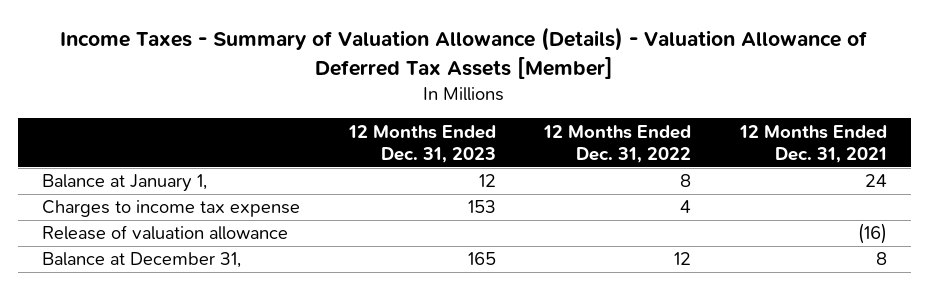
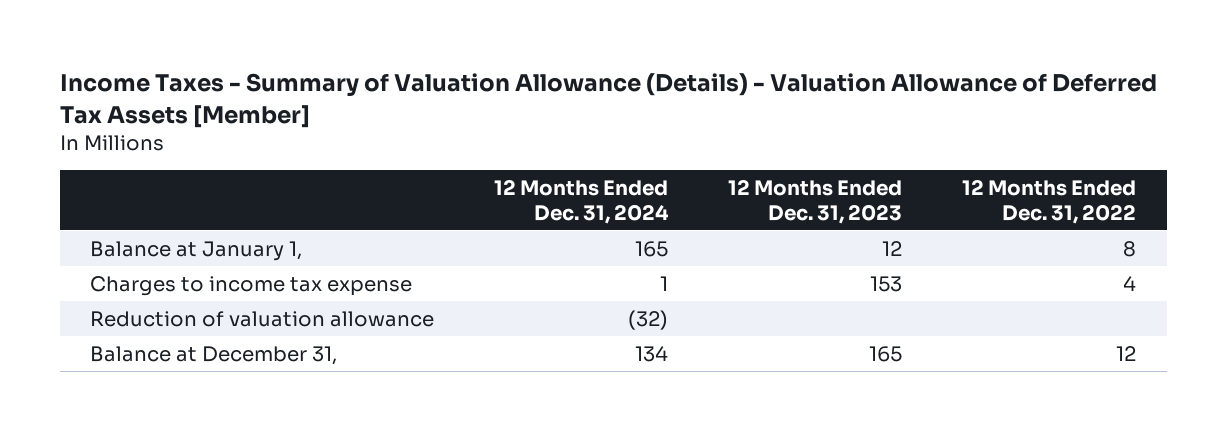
[738,124,887,163] 12 Months Ended Dec. 31, 2021 -> none
none -> [494,178,670,224] 12 Months Ended Dec. 31, 2024
[42,225,289,241] Release of valuation allowance -> [89,310,434,327] Reduction of valuation allowance

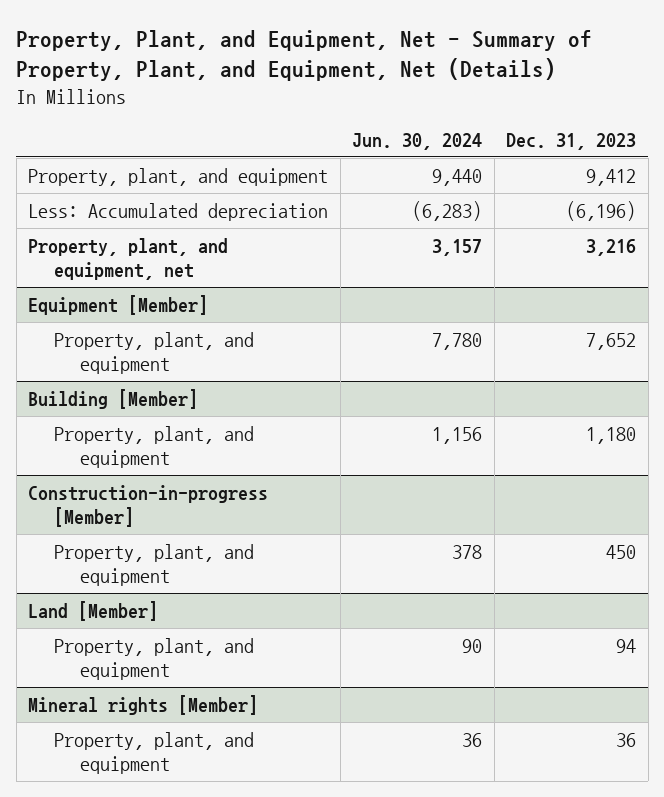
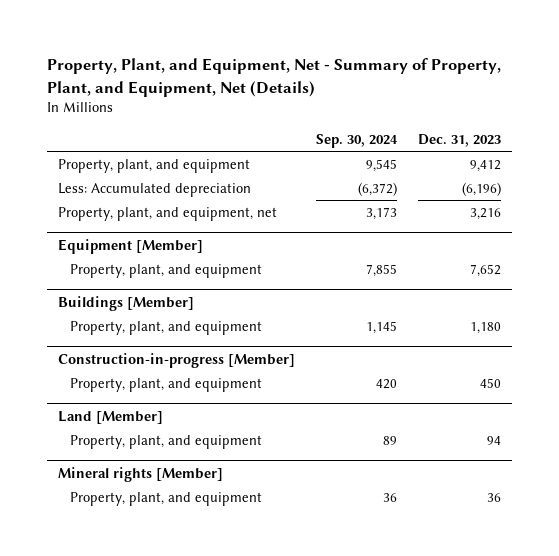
[352,132,483,150] Jun. 30, 2024 -> none
none -> [316,133,399,148] Sep. 30, 2024
[28,388,199,409] Building [Member] -> [57,295,194,311] Buildings [Member]

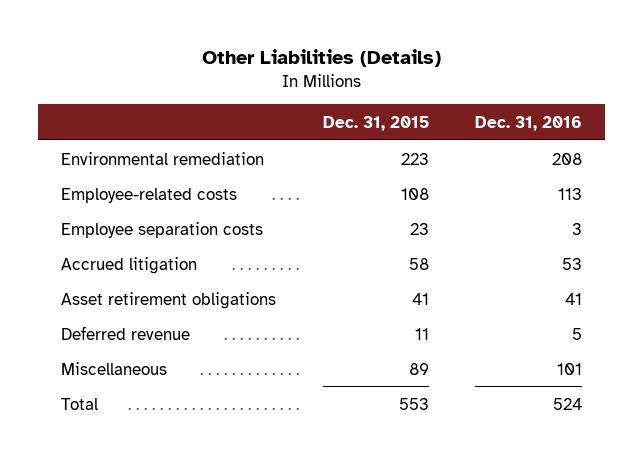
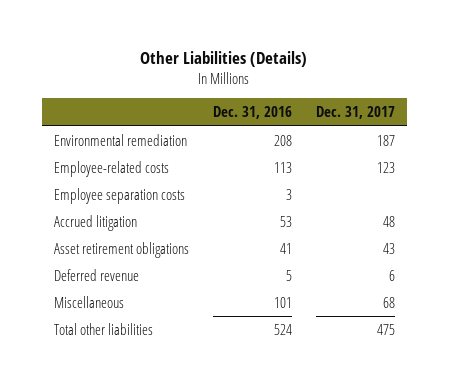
[322,115,429,131] Dec. 31, 2015 -> none
none -> [315,106,395,120] Dec. 31, 2017
[60,397,98,410] Total -> [53,322,153,335] Total other liabilities

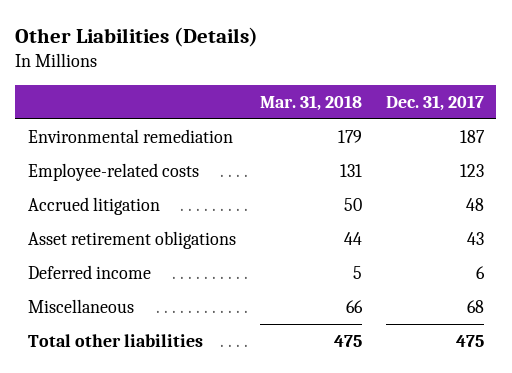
[212,106,292,120] Dec. 31, 2016 -> none
none -> [259,95,362,112] Mar. 31, 2018
[53,187,185,204] Employee separation costs -> none
[53,268,139,281] Deferred revenue -> [27,264,151,279] Deferred income

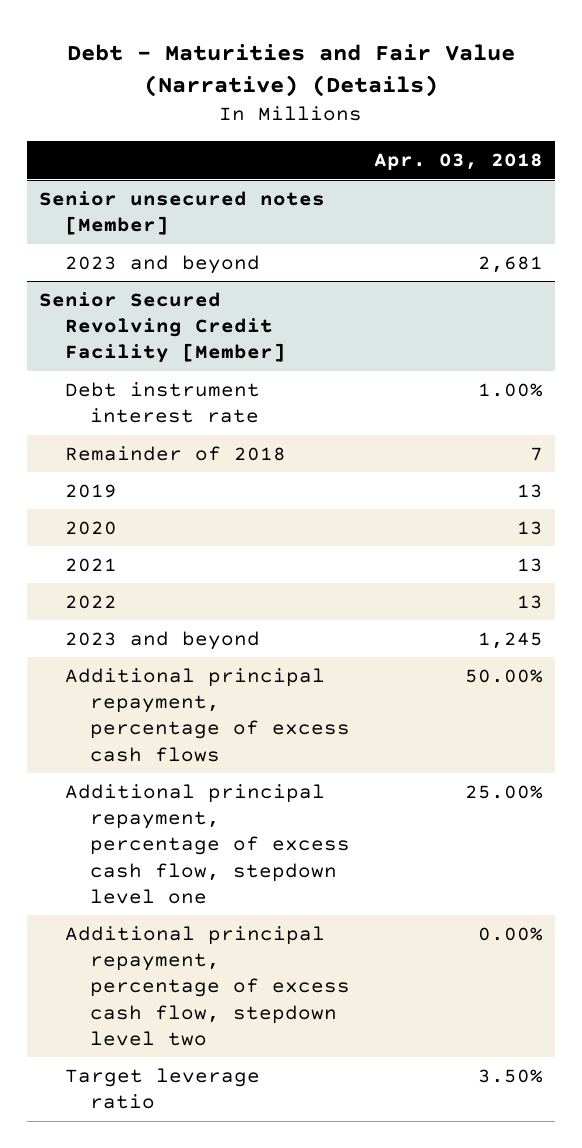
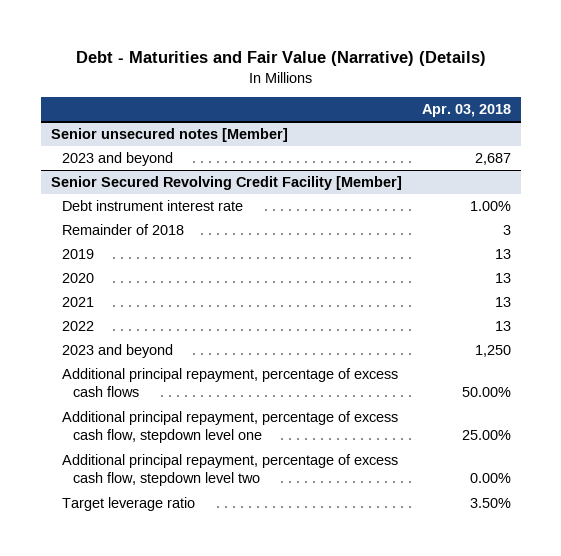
[477,255,543,273] 2,681 -> [474,153,511,166] 2,687
[529,446,543,461] 7 -> [502,225,511,236] 3
[477,631,543,649] 1,245 -> [474,345,511,358] 1,250

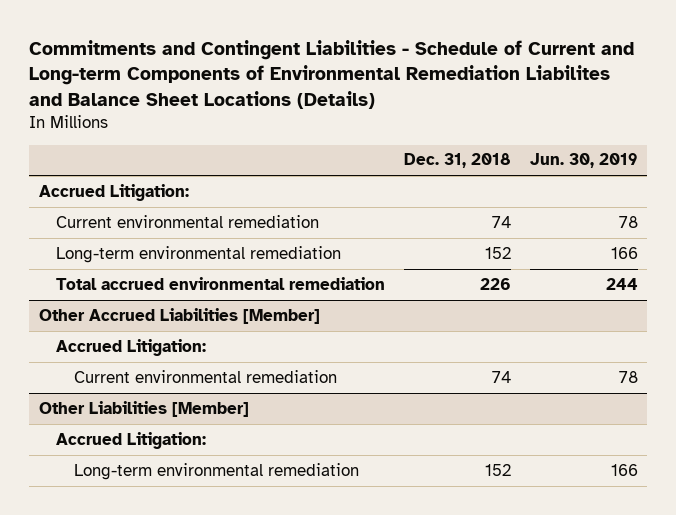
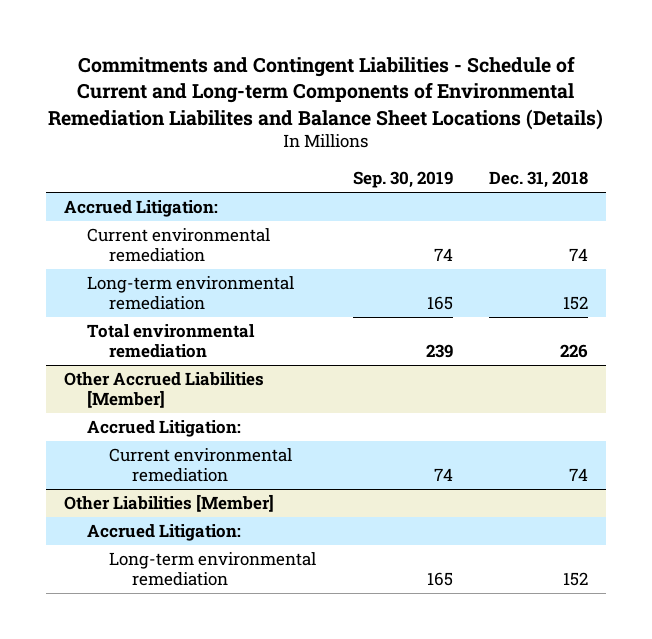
[529,153,638,169] Jun. 30, 2019 -> none
none -> [352,171,453,189] Sep. 30, 2019
[56,276,386,290] Total accrued environmental remediation -> [86,324,255,358] Total environmental remediation

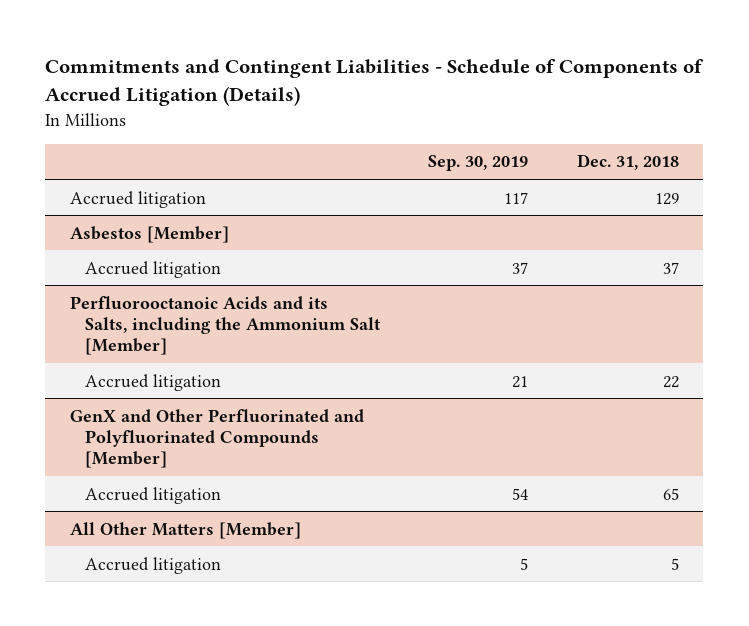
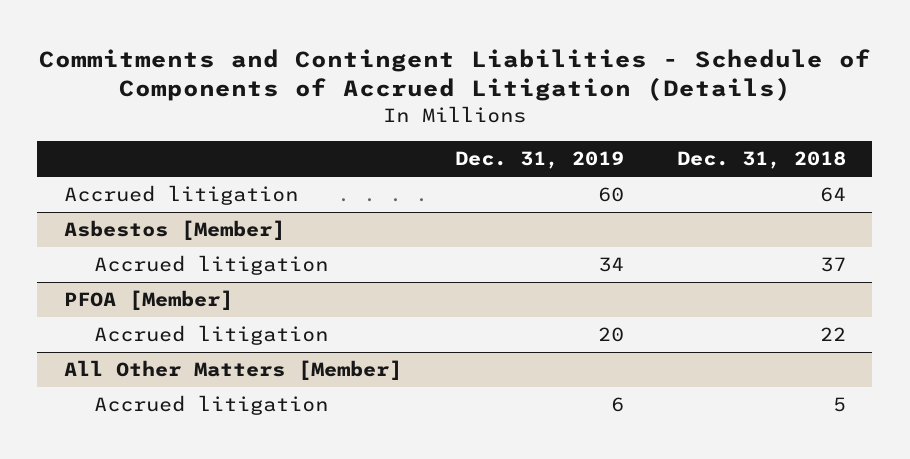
[428,155,529,172] Sep. 30, 2019 -> none
none -> [454,151,624,170] Dec. 31, 2019
[654,192,679,205] 129 -> [819,187,846,203] 64
[69,295,381,356] Perfluorooctanoic Acids and its Salts, including the Ammonium Salt [Member] -> [63,290,233,311] PFOA [Member]
[69,408,364,469] GenX and Other Perfluorinated and Polyfluorinated Compounds [Member] -> none
[84,486,221,504] Accrued litigation -> none

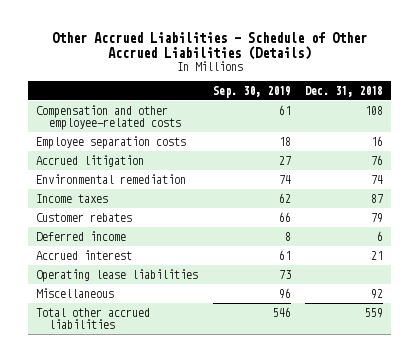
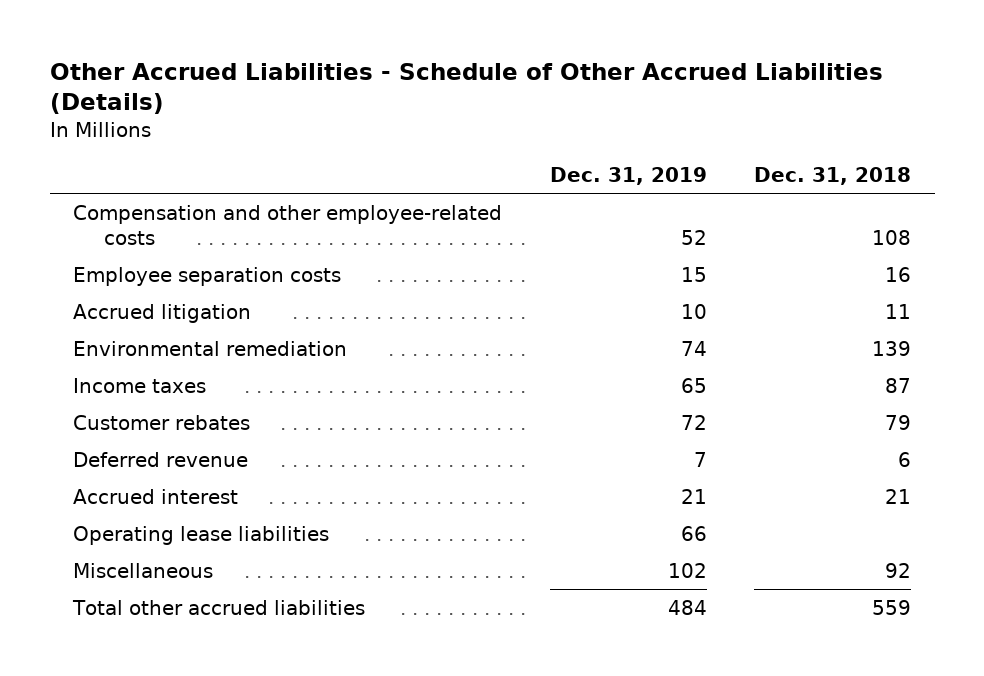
[212,85,291,98] Sep. 30, 2019 -> none
none -> [549,166,707,185] Dec. 31, 2019
[371,154,384,165] 76 -> [885,303,912,319] 11
[371,174,384,184] 74 -> [872,340,912,356] 139
[35,230,126,241] Deferred income -> [73,451,249,467] Deferred revenue

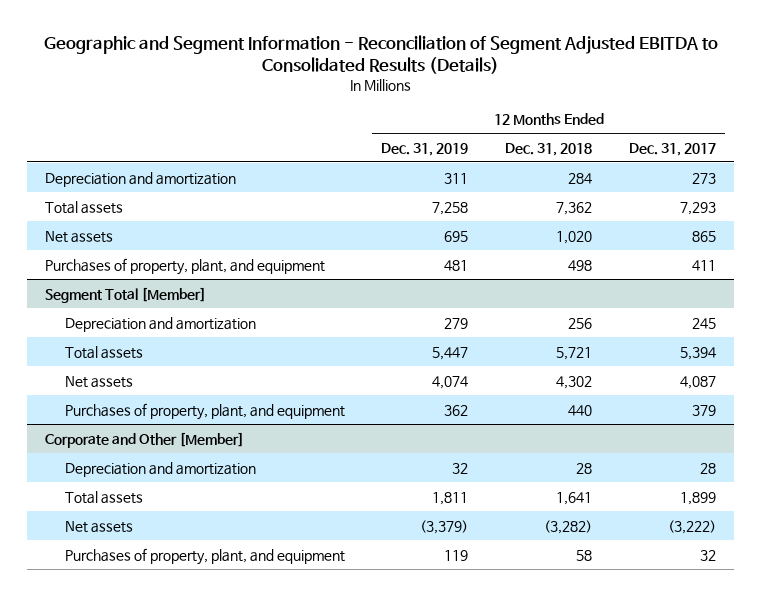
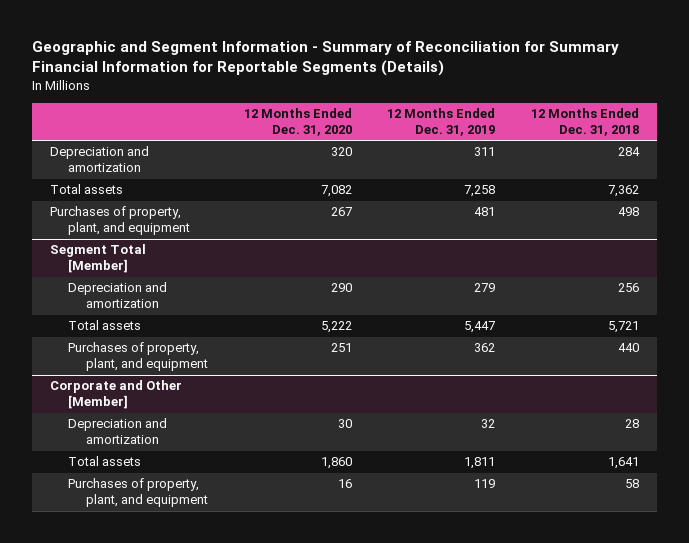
[43,34,718,74] Geographic and Segment Information - Reconciliation of Segment Adjusted EBITDA to Consolidated Results (Details) -> [31,41,619,77] Geographic and Segment Information - Summary of Reconciliation for Summary Financial Information for Reportable Segments (Details)
[628,142,716,156] Dec. 31, 2017 -> none
none -> [243,108,352,137] 12 Months Ended Dec. 31, 2020
[45,230,114,243] Net assets -> none
[64,375,133,388] Net assets -> none
[64,520,133,533] Net assets -> none

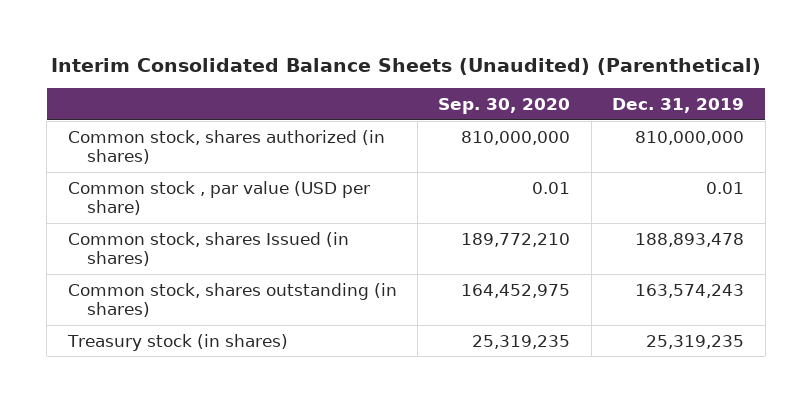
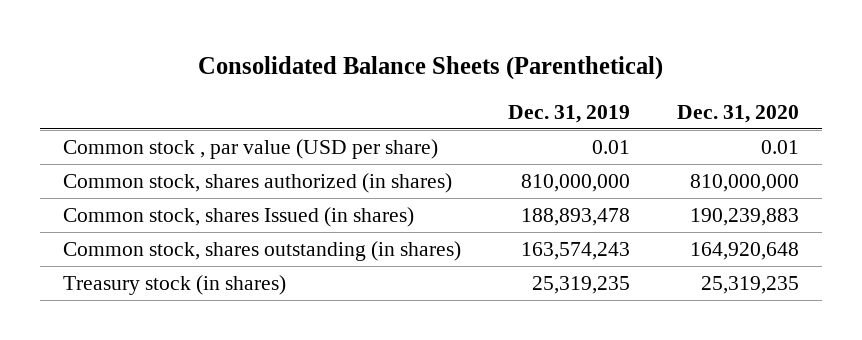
[50,57,761,75] Interim Consolidated Balance Sheets (Unaudited) (Parenthetical) -> [197,55,663,80] Consolidated Balance Sheets (Parenthetical)
[438,97,571,114] Sep. 30, 2020 -> none
none -> [676,104,799,123] Dec. 31, 2020
[67,129,385,164] Common stock, shares authorized (in shares) -> [63,172,453,193] Common stock, shares authorized (in shares)

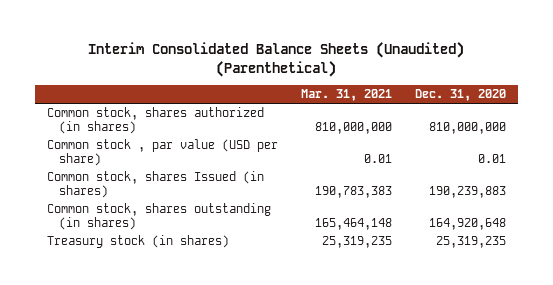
[197,55,663,80] Consolidated Balance Sheets (Parenthetical) -> [88,42,465,77] Interim Consolidated Balance Sheets (Unaudited) (Parenthetical)
[507,104,630,123] Dec. 31, 2019 -> none
none -> [300,89,392,102] Mar. 31, 2021
[63,138,439,159] Common stock , par value (USD per share) -> [46,139,278,167] Common stock , par value (USD per share)

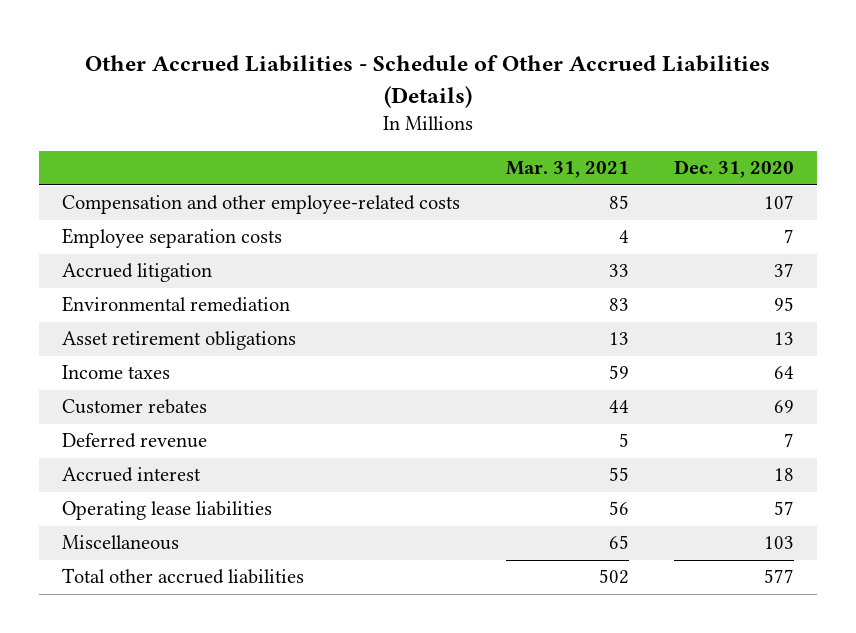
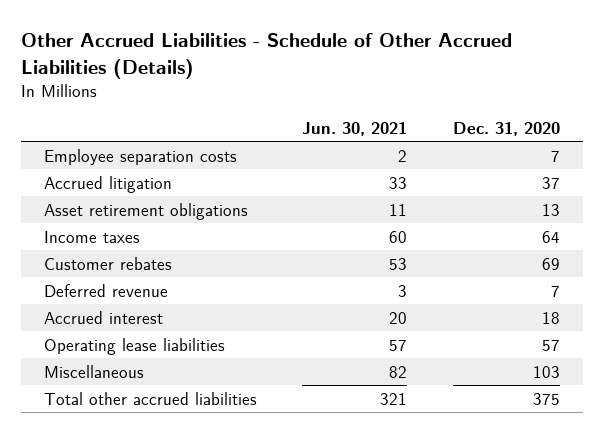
[505,161,629,179] Mar. 31, 2021 -> none
none -> [302,121,408,136] Jun. 30, 2021
[62,195,461,215] Compensation and other employee-related costs -> none
[62,296,291,313] Environmental remediation -> none
[764,569,795,584] 577 -> [532,392,560,405] 375

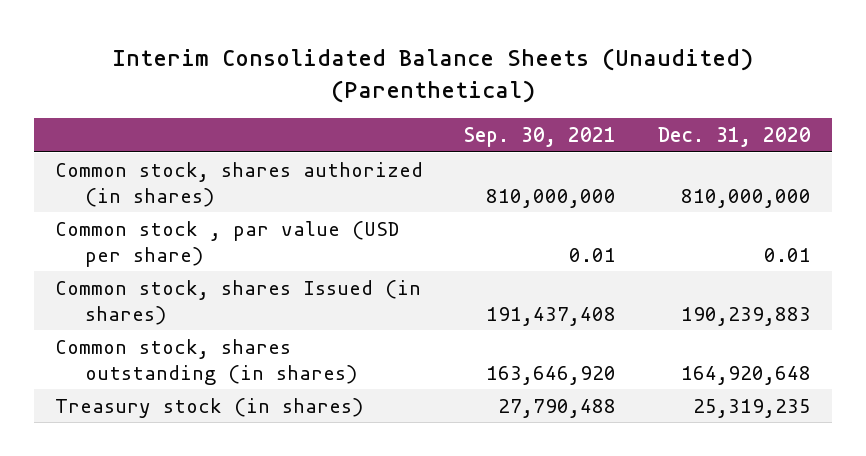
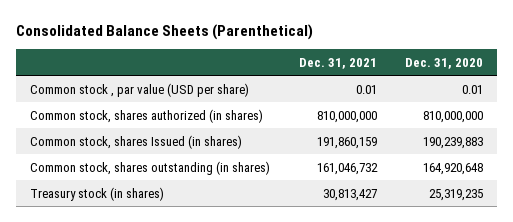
[111,47,753,103] Interim Consolidated Balance Sheets (Unaudited) (Parenthetical) -> [16,24,314,41] Consolidated Balance Sheets (Parenthetical)
[464,126,617,147] Sep. 30, 2021 -> none
none -> [298,57,377,69] Dec. 31, 2021
[54,161,423,207] Common stock, shares authorized (in shares) -> [30,108,264,123] Common stock, shares authorized (in shares)

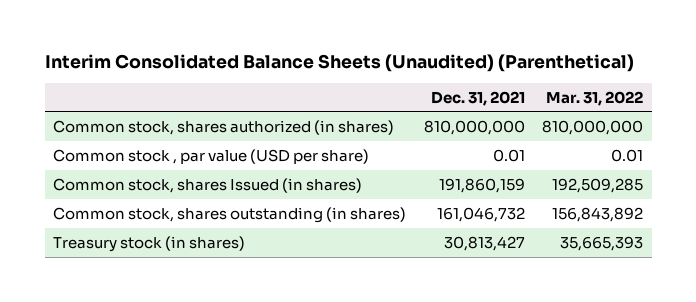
[16,24,314,41] Consolidated Balance Sheets (Parenthetical) -> [44,53,634,72] Interim Consolidated Balance Sheets (Unaudited) (Parenthetical)
[405,57,484,69] Dec. 31, 2020 -> none
none -> [546,90,644,106] Mar. 31, 2022
[30,82,250,97] Common stock , par value (USD per share) -> [53,148,370,164] Common stock , par value (USD per share)

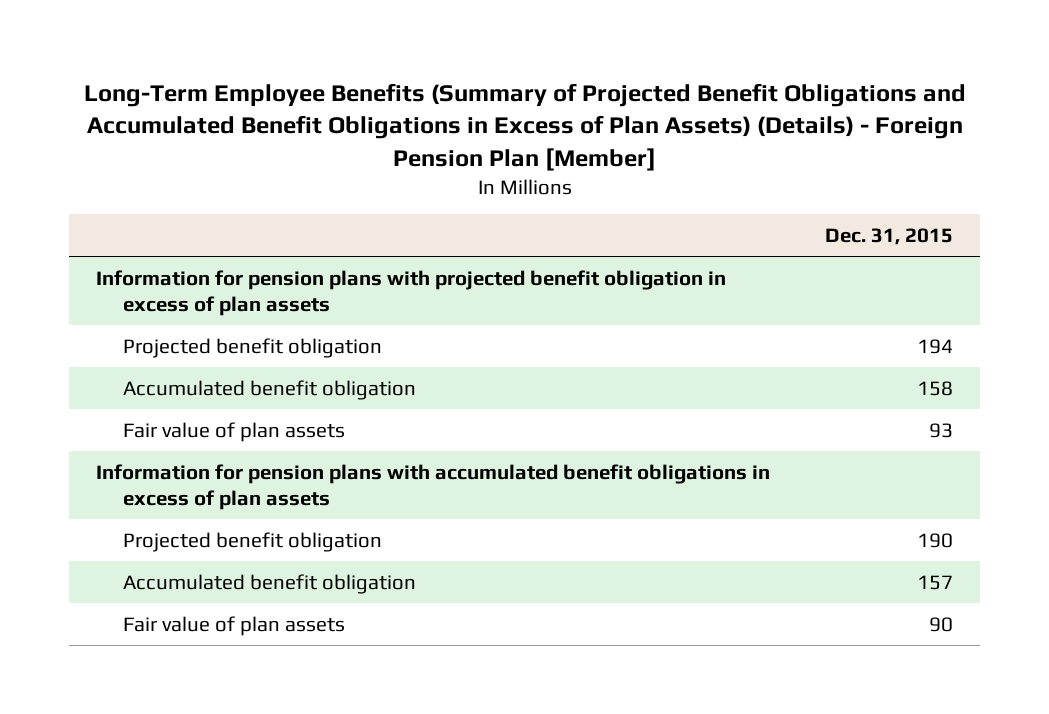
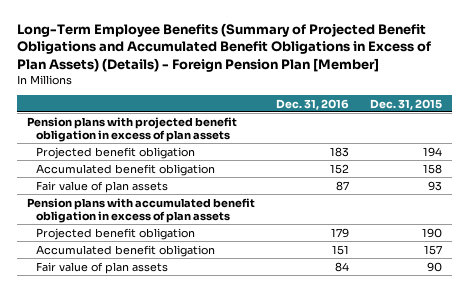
none -> [275,98,349,110] Dec. 31, 2016
[96,269,727,316] Information for pension plans with projected benefit obligation in excess of plan assets -> [27,116,238,142] Pension plans with projected benefit obligation in excess of plan assets
[96,463,771,510] Information for pension plans with accumulated benefit obligations in excess of plan assets -> [27,197,256,223] Pension plans with accumulated benefit obligation in excess of plan assets

